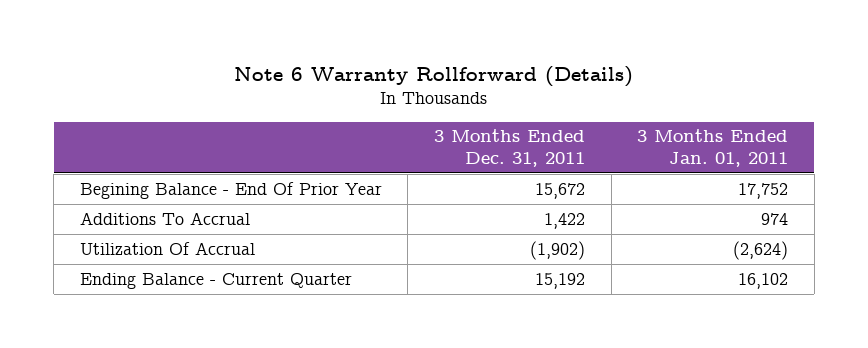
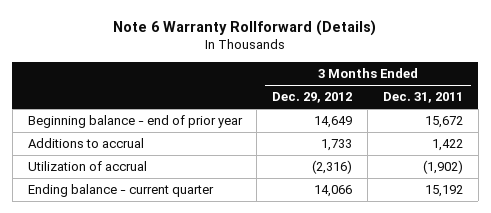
[637,129,789,168] 3 Months Ended Jan. 01, 2011 -> none
none -> [272,92,353,104] Dec. 29, 2012
[79,181,382,199] Begining Balance - End Of Prior Year -> [27,115,243,129] Beginning balance - end of prior year
[79,211,250,225] Additions To Accrual -> [27,138,144,149] Additions to accrual
[79,241,255,255] Utilization Of Accrual -> [27,161,147,172] Utilization of accrual
[79,272,352,289] Ending Balance - Current Quarter -> [27,184,214,198] Ending balance - current quarter

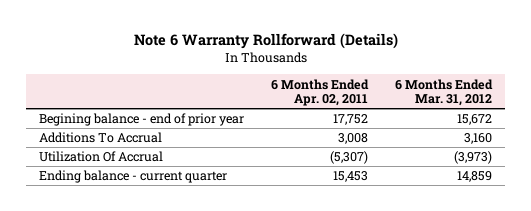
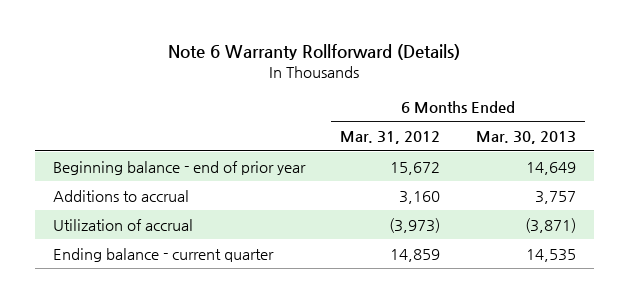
[271,78,370,107] 6 Months Ended Apr. 02, 2011 -> none
none -> [475,131,576,145] Mar. 30, 2013
[39,113,245,127] Begining balance - end of prior year -> [52,160,306,175] Beginning balance - end of prior year
[39,132,163,144] Additions To Accrual -> [52,189,189,202] Additions to accrual
[39,151,164,163] Utilization Of Accrual -> [52,218,193,231] Utilization of accrual

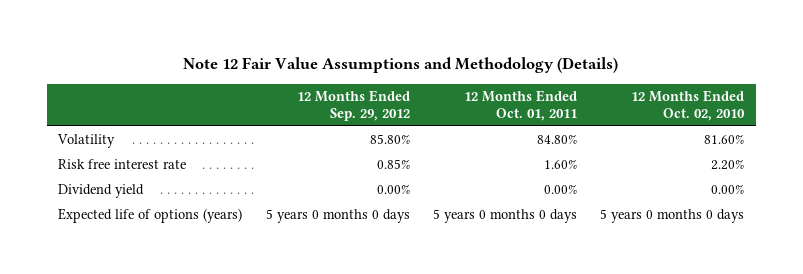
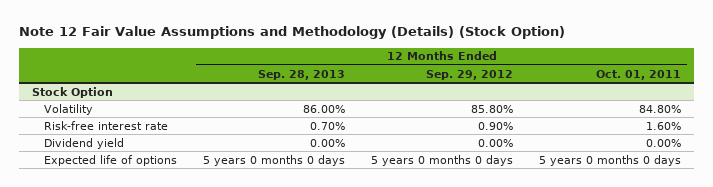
[183,57,619,74] Note 12 Fair Value Assumptions and Methodology (Details) -> [18,26,565,40] Note 12 Fair Value Assumptions and Methodology (Details) (Stock Option)
[631,89,746,122] 12 Months Ended Oct. 02, 2010 -> none
none -> [257,69,345,80] Sep. 28, 2013
none -> [31,86,113,98] Stock Option
[58,159,187,170] Risk free interest rate -> [44,120,169,130] Risk-free interest rate
[376,159,410,170] 0.85% -> [477,121,513,130] 0.90%
[58,208,243,224] Expected life of options (years) -> [44,154,178,166] Expected life of options

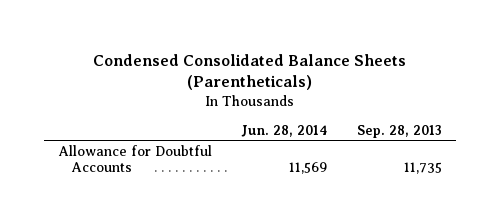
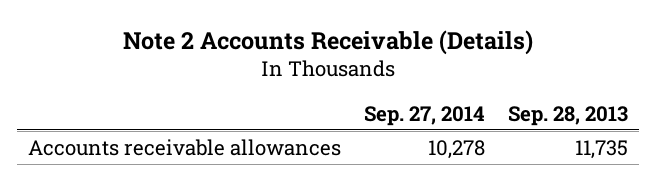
[93,53,407,91] Condensed Consolidated Balance Sheets (Parentheticals) -> [122,29,533,55] Note 2 Accounts Receivable (Details)
[240,124,327,137] Jun. 28, 2014 -> none
none -> [363,105,485,126] Sep. 27, 2014
[58,145,213,173] Allowance for Doubtful Accounts -> [28,139,342,157] Accounts receivable allowances

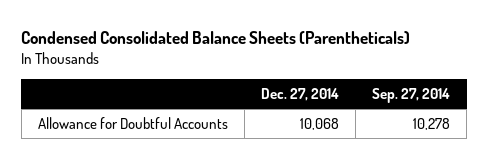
[122,29,533,55] Note 2 Accounts Receivable (Details) -> [21,31,411,45] Condensed Consolidated Balance Sheets (Parentheticals)
[507,105,628,126] Sep. 28, 2013 -> none
none -> [260,88,339,102] Dec. 27, 2014
[28,139,342,157] Accounts receivable allowances -> [37,116,228,129] Allowance for Doubtful Accounts

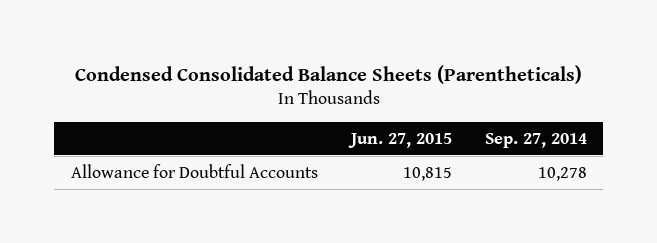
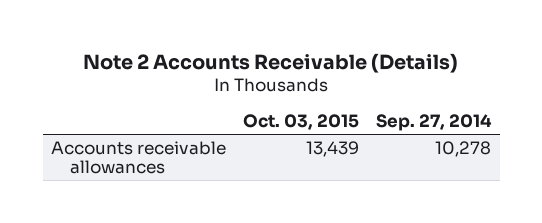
[74,64,582,84] Condensed Consolidated Balance Sheets (Parentheticals) -> [83,52,459,73] Note 2 Accounts Receivable (Details)
[347,132,452,148] Jun. 27, 2015 -> none
none -> [243,114,360,131] Oct. 03, 2015
[70,163,318,178] Allowance for Doubtful Accounts -> [51,141,227,175] Accounts receivable allowances

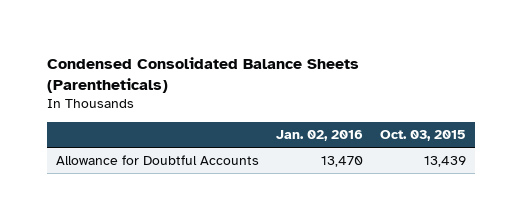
[83,52,459,73] Note 2 Accounts Receivable (Details) -> [47,56,360,93] Condensed Consolidated Balance Sheets (Parentheticals)
[376,114,493,132] Sep. 27, 2014 -> none
none -> [276,130,364,142] Jan. 02, 2016
[51,141,227,175] Accounts receivable allowances -> [55,155,259,166] Allowance for Doubtful Accounts

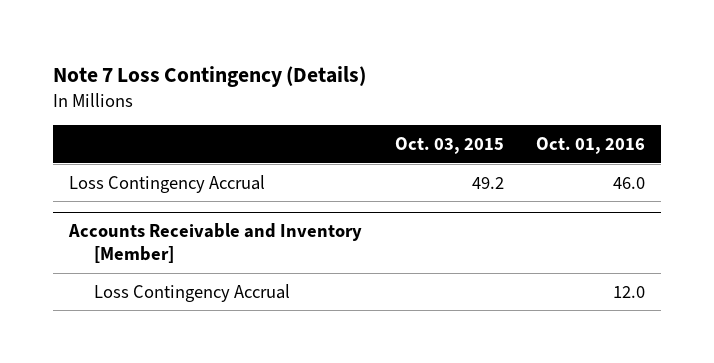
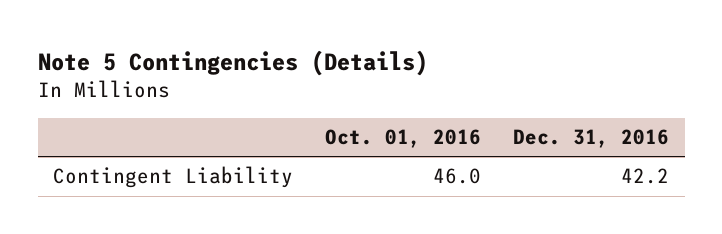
[53,65,367,87] Note 7 Loss Contingency (Details) -> [37,49,428,76] Note 5 Contingencies (Details)
[394,137,504,155] Oct. 03, 2015 -> none
none -> [512,129,669,149] Dec. 31, 2016
[68,223,363,264] Accounts Receivable and Inventory [Member] -> none
[94,283,291,302] Loss Contingency Accrual -> none
[69,174,266,193] Loss Contingency Accrual -> [53,166,294,189] Contingent Liability

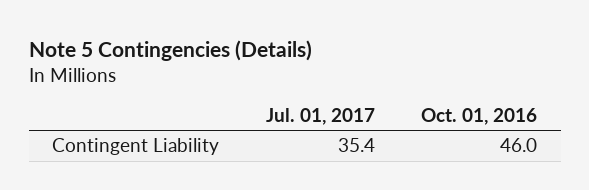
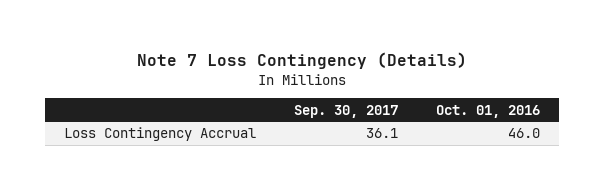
[28,40,312,62] Note 5 Contingencies (Details) -> [136,52,467,70] Note 7 Loss Contingency (Details)
[265,108,375,126] Jul. 01, 2017 -> none
none -> [293,104,398,118] Sep. 30, 2017
[52,138,220,156] Contingent Liability -> [64,127,257,142] Loss Contingency Accrual

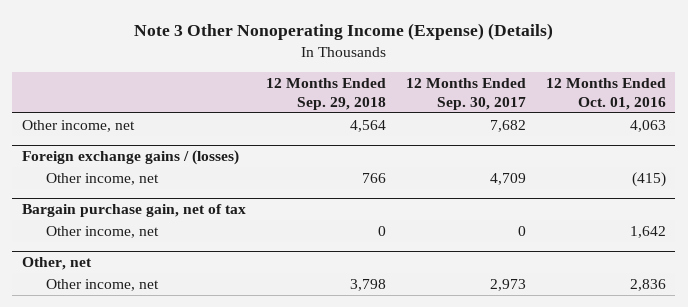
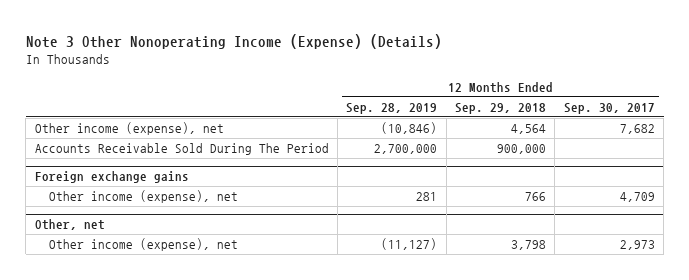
[545,78,666,110] 12 Months Ended Oct. 01, 2016 -> none
none -> [346,102,438,114] Sep. 28, 2019
[22,204,247,218] Bargain purchase gain, net of tax -> none
[46,226,160,239] Other income, net -> none
[22,120,136,133] Other income, net -> [34,122,224,136] Other income (expense), net
none -> [34,143,329,156] Accounts Receivable Sold During The Period
[22,150,240,166] Foreign exchange gains / (losses) -> [34,171,189,184] Foreign exchange gains
[46,173,160,186] Other income, net -> [48,190,238,204] Other income (expense), net
[46,279,160,292] Other income, net -> [48,238,238,252] Other income (expense), net

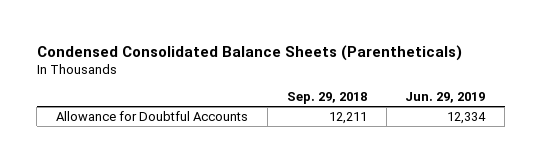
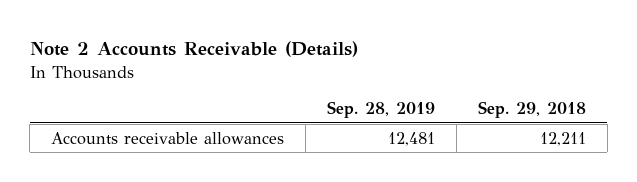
[36,44,462,61] Condensed Consolidated Balance Sheets (Parentheticals) -> [29,41,358,58] Note 2 Accounts Receivable (Details)
[405,92,486,104] Jun. 29, 2019 -> none
none -> [326,101,435,119] Sep. 28, 2019
[56,111,249,122] Allowance for Doubtful Accounts -> [51,131,285,145] Accounts receivable allowances

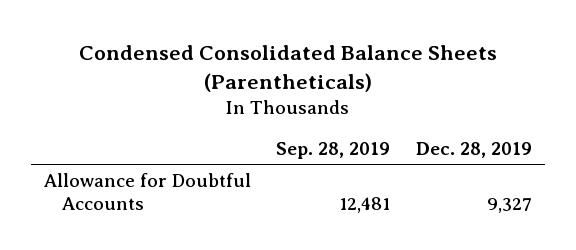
[29,41,358,58] Note 2 Accounts Receivable (Details) -> [78,44,497,93] Condensed Consolidated Balance Sheets (Parentheticals)
[477,101,586,119] Sep. 29, 2018 -> none
none -> [416,142,533,159] Dec. 28, 2019
[51,131,285,145] Accounts receivable allowances -> [43,172,251,210] Allowance for Doubtful Accounts

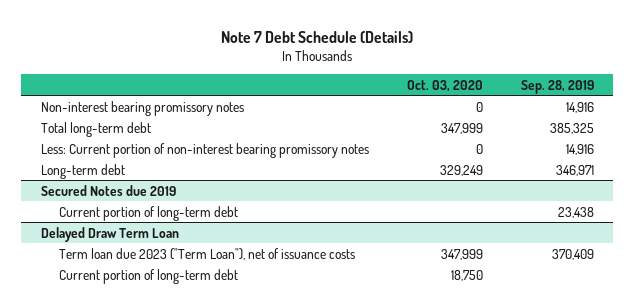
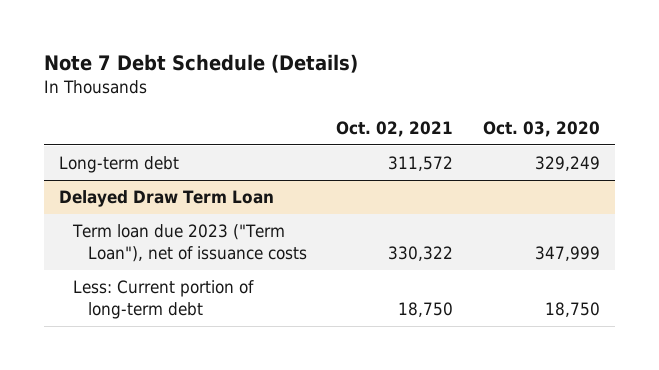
[521,79,595,94] Sep. 28, 2019 -> none
none -> [336,120,454,137] Oct. 02, 2021
[40,100,244,116] Non-interest bearing promissory notes -> none
[40,121,151,137] Total long-term debt -> none
[40,142,369,158] Less: Current portion of non-interest bearing promissory notes -> none
[40,184,176,196] Secured Notes due 2019 -> none
[58,205,238,221] Current portion of long-term debt -> none
[58,268,238,284] Current portion of long-term debt -> [73,280,255,320] Less: Current portion of long-term debt

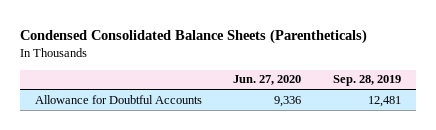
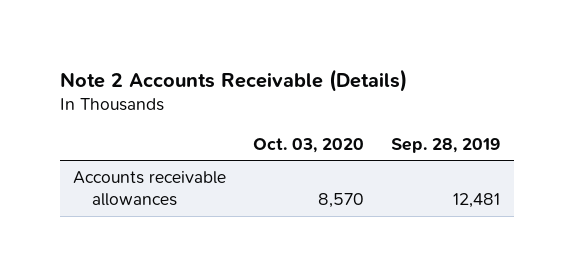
[19,28,367,44] Condensed Consolidated Balance Sheets (Parentheticals) -> [59,68,407,92] Note 2 Accounts Receivable (Details)
[233,75,302,86] Jun. 27, 2020 -> none
none -> [253,137,365,153] Oct. 03, 2020
[35,94,203,104] Allowance for Doubtful Accounts -> [73,171,227,207] Accounts receivable allowances

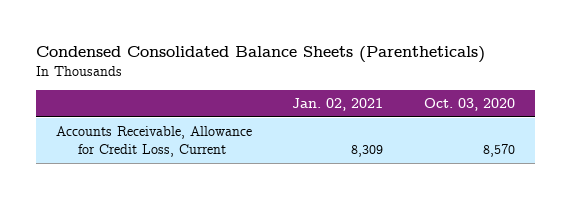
[59,68,407,92] Note 2 Accounts Receivable (Details) -> [36,46,486,64] Condensed Consolidated Balance Sheets (Parentheticals)
[391,137,501,153] Sep. 28, 2019 -> none
none -> [292,97,384,111] Jan. 02, 2021
[73,171,227,207] Accounts receivable allowances -> [56,126,253,157] Accounts Receivable, Allowance for Credit Loss, Current

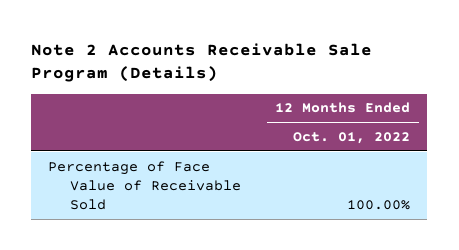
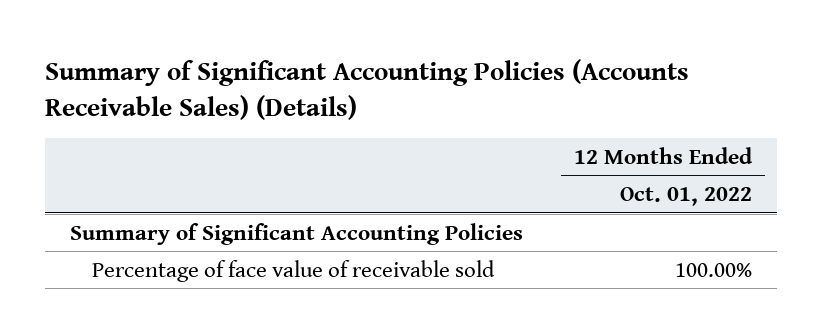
[31,42,373,83] Note 2 Accounts Receivable Sale Program (Details) -> [44,59,689,120] Summary of Significant Accounting Policies (Accounts Receivable Sales) (Details)
none -> [70,222,524,245] Summary of Significant Accounting Policies
[48,160,242,211] Percentage of Face Value of Receivable Sold -> [92,259,496,282] Percentage of face value of receivable sold

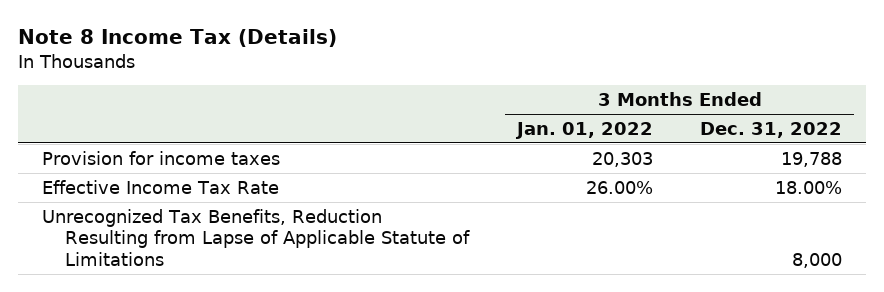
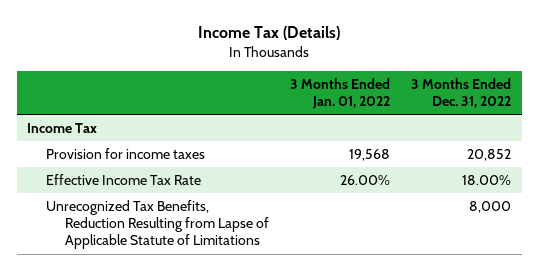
[17,29,337,48] Note 8 Income Tax (Details) -> [198,26,341,41] Income Tax (Details)
none -> [27,123,98,134] Income Tax
[591,151,653,167] 20,303 -> [349,149,391,162] 19,568
[781,151,843,167] 19,788 -> [467,149,512,162] 20,852

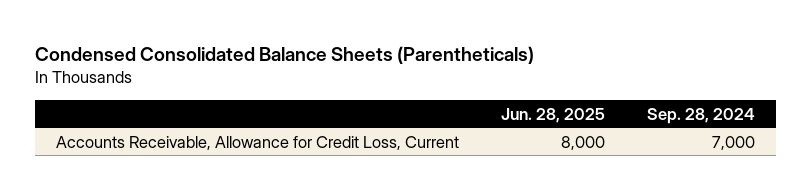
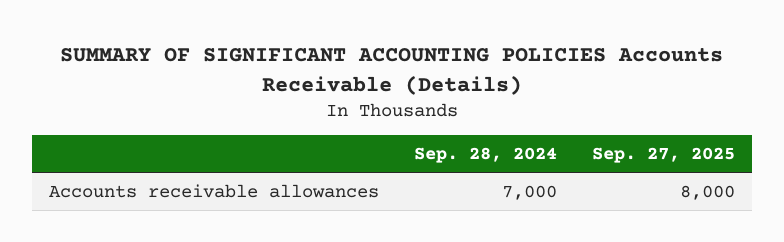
[34,45,534,64] Condensed Consolidated Balance Sheets (Parentheticals) -> [60,48,724,95] SUMMARY OF SIGNIFICANT ACCOUNTING POLICIES Accounts Receivable (Details)
[500,107,605,123] Jun. 28, 2025 -> none
none -> [591,147,735,164] Sep. 27, 2025
[55,135,459,150] Accounts Receivable, Allowance for Credit Loss, Current -> [49,183,380,198] Accounts receivable allowances

